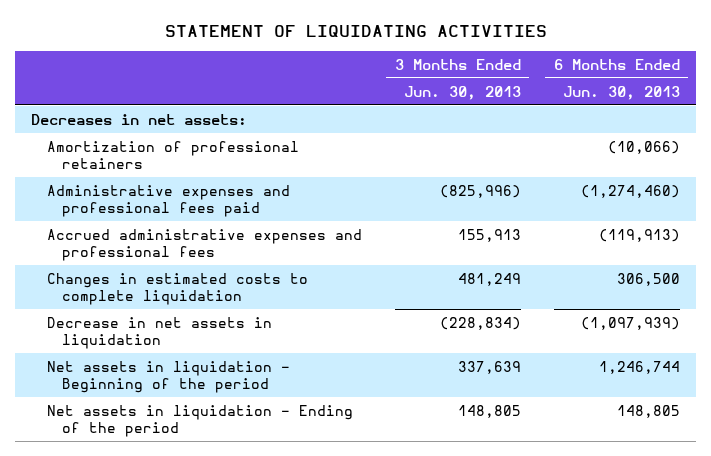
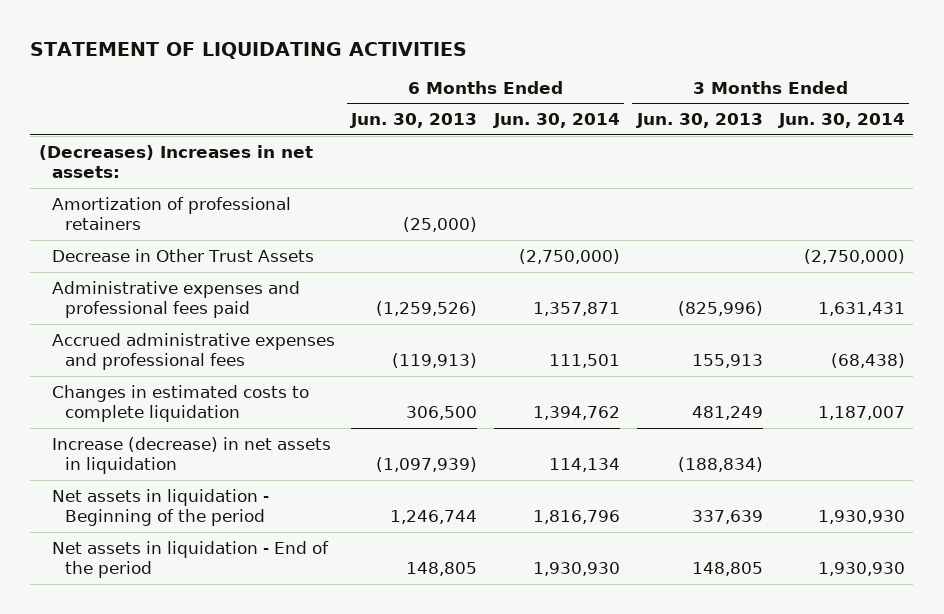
none -> [492,113,620,129] Jun. 30, 2014
none -> [778,113,906,129] Jun. 30, 2014
[31,113,248,125] Decreases in net assets: -> [38,144,313,179] (Decreases) Increases in net assets:
[607,140,680,154] (10,066) -> [403,217,478,233] (25,000)
none -> [51,248,314,262] Decrease in Other Trust Assets
[580,184,680,198] (1,274,460) -> [376,301,478,317] (1,259,526)
[46,316,272,349] Decrease in net assets in liquidation -> [51,436,331,475] Increase (decrease) in net assets in liquidation
[439,316,521,330] (228,834) -> [677,457,763,473] (188,834)
[46,404,353,437] Net assets in liquidation - Ending of the period -> [51,540,329,579] Net assets in liquidation - End of the period

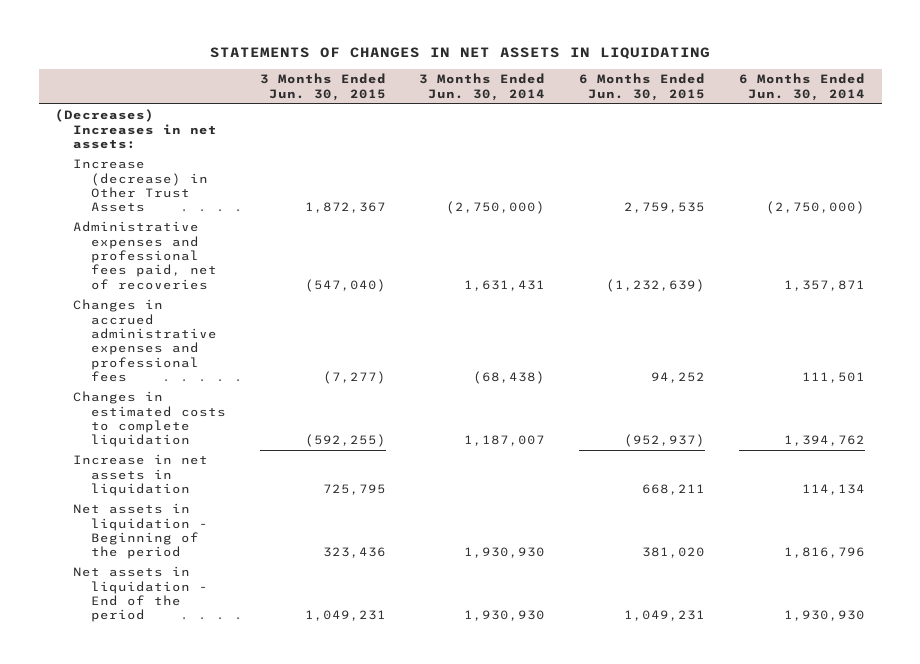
[30,41,468,59] STATEMENT OF LIQUIDATING ACTIVITIES -> [210,47,711,60] STATEMENTS OF CHANGES IN NET ASSETS IN LIQUIDATING
[350,113,478,129] Jun. 30, 2013 -> none
[635,113,763,129] Jun. 30, 2013 -> none
none -> [259,73,386,101] 3 Months Ended Jun. 30, 2015
none -> [579,73,706,101] 6 Months Ended Jun. 30, 2015
[51,196,291,231] Amortization of professional retainers -> none
[51,248,314,262] Decrease in Other Trust Assets -> [73,159,209,213] Increase (decrease) in Other Trust Assets
[51,280,300,319] Administrative expenses and professional fees paid -> [73,221,218,290] Administrative expenses and professional fees paid, net of recoveries
[51,332,335,371] Accrued administrative expenses and professional fees -> [73,299,218,383] Changes in accrued administrative expenses and professional fees
[51,436,331,475] Increase (decrease) in net assets in liquidation -> [73,454,209,497] Increase in net assets in liquidation

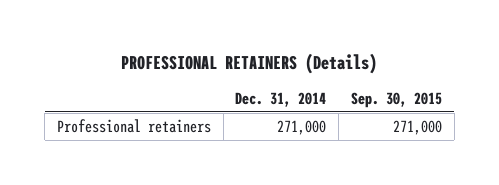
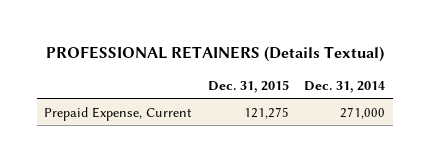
[121,53,378,75] PROFESSIONAL RETAINERS (Details) -> [45,46,384,63] PROFESSIONAL RETAINERS (Details Textual)
[350,92,442,109] Sep. 30, 2015 -> none
none -> [207,79,289,93] Dec. 31, 2015
[56,118,211,133] Professional retainers -> [44,106,193,121] Prepaid Expense, Current

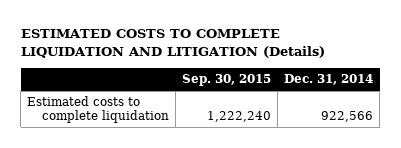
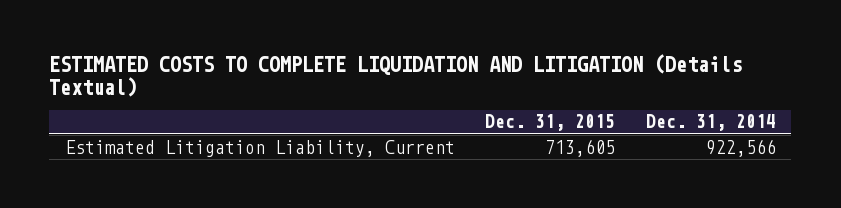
[20,29,325,59] ESTIMATED COSTS TO COMPLETE LIQUIDATION AND LITIGATION (Details) -> [49,54,743,98] ESTIMATED COSTS TO COMPLETE LIQUIDATION AND LITIGATION (Details Textual)
[182,74,272,87] Sep. 30, 2015 -> none
none -> [485,114,616,132] Dec. 31, 2015
[27,96,170,123] Estimated costs to complete liquidation -> [64,139,455,157] Estimated Litigation Liability, Current

